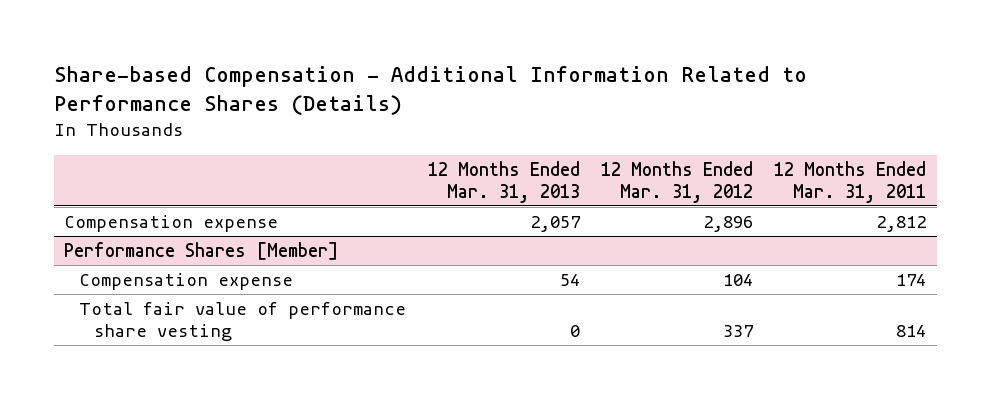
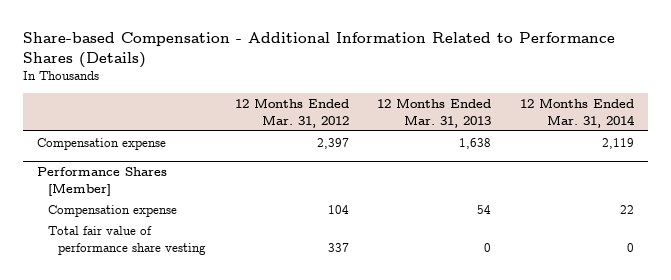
[774,160,927,203] 12 Months Ended Mar. 31, 2011 -> none
none -> [519,97,635,128] 12 Months Ended Mar. 31, 2014
[529,216,580,233] 2,057 -> [459,137,492,149] 1,638
[702,216,753,233] 2,896 -> [316,137,349,149] 2,397

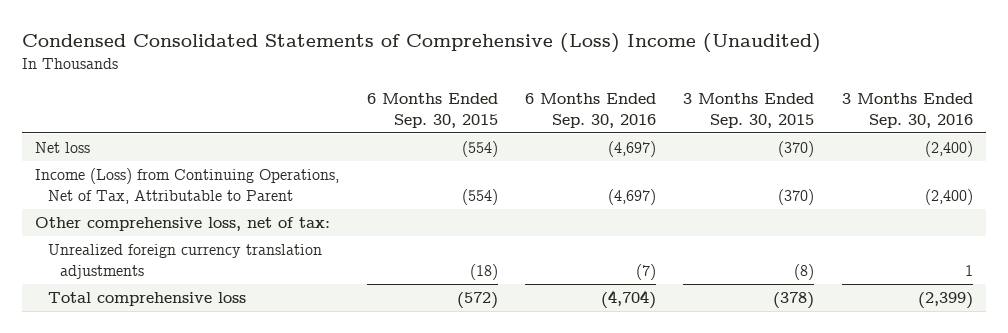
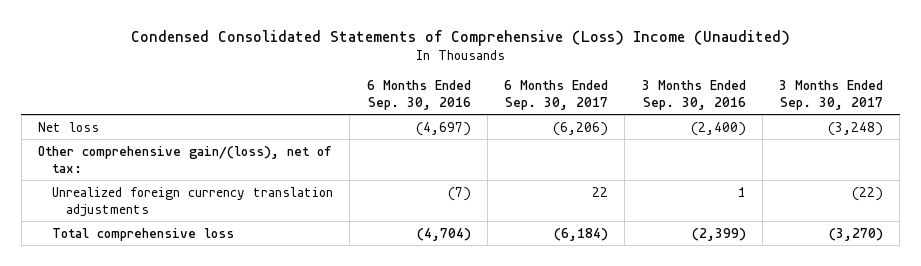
[366,93,498,128] 6 Months Ended Sep. 30, 2015 -> none
[683,93,815,128] 3 Months Ended Sep. 30, 2015 -> none
none -> [504,79,609,111] 6 Months Ended Sep. 30, 2017
none -> [779,79,884,111] 3 Months Ended Sep. 30, 2017
[35,168,340,205] Income (Loss) from Continuing Operations, Net of Tax, Attributable to Parent -> none
[35,217,331,232] Other comprehensive loss, net of tax: -> [37,145,331,173] Other comprehensive gain/(loss), net of tax:

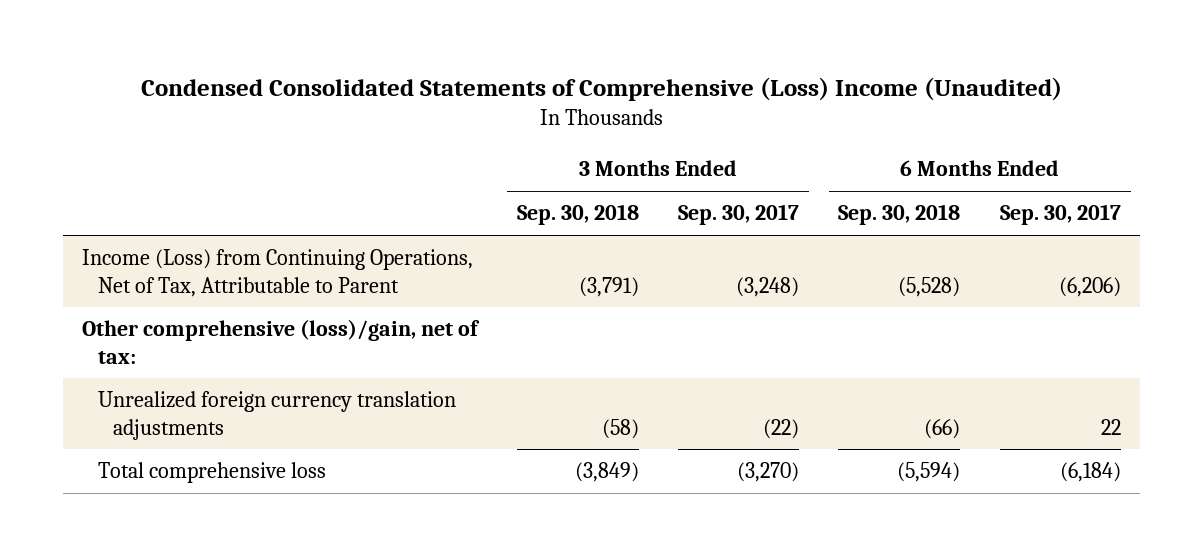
[366,79,471,111] 6 Months Ended Sep. 30, 2016 -> none
[641,79,746,111] 3 Months Ended Sep. 30, 2016 -> none
none -> [516,204,639,226] Sep. 30, 2018
none -> [838,204,961,226] Sep. 30, 2018
[37,121,99,132] Net loss -> [82,249,474,297] Income (Loss) from Continuing Operations, Net of Tax, Attributable to Parent
[37,145,331,173] Other comprehensive gain/(loss), net of tax: -> [82,319,481,364] Other comprehensive (loss)/gain, net of tax:

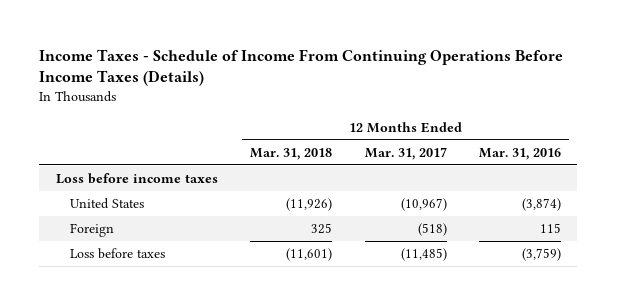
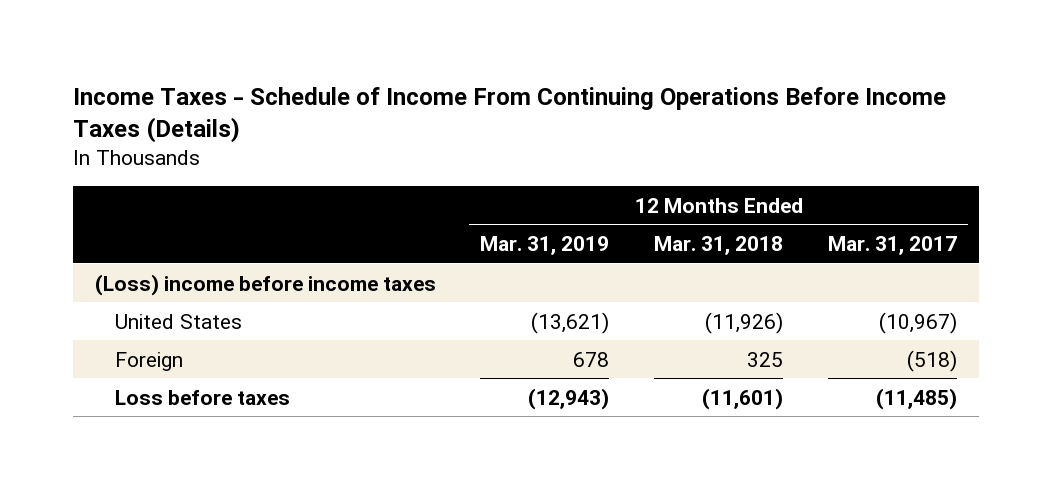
[479,147,562,160] Mar. 31, 2016 -> none
none -> [480,235,610,255] Mar. 31, 2019
[55,172,218,184] Loss before income taxes -> [94,273,436,296] (Loss) income before income taxes

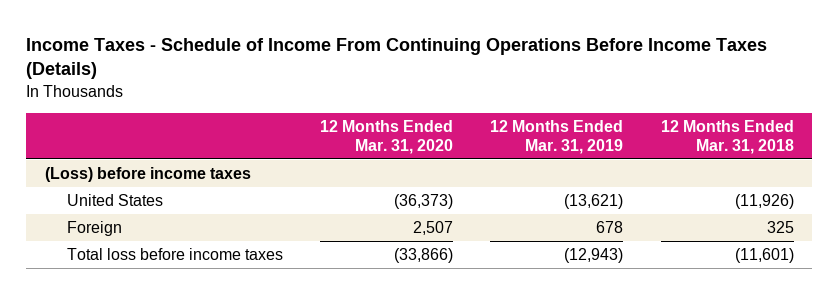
[827,235,957,255] Mar. 31, 2017 -> none
none -> [319,119,453,154] 12 Months Ended Mar. 31, 2020
[94,273,436,296] (Loss) income before income taxes -> [44,167,251,183] (Loss) before income taxes
[114,389,290,405] Loss before taxes -> [66,248,283,261] Total loss before income taxes

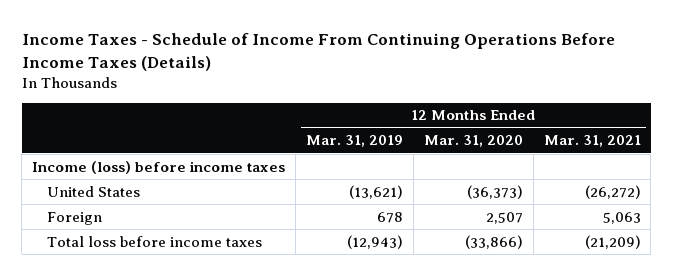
[660,119,794,154] 12 Months Ended Mar. 31, 2018 -> none
none -> [543,135,641,148] Mar. 31, 2021
[44,167,251,183] (Loss) before income taxes -> [32,160,286,174] Income (loss) before income taxes

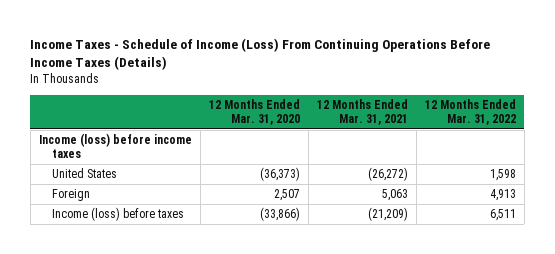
[21,32,615,71] Income Taxes - Schedule of Income From Continuing Operations Before Income Taxes (Details) -> [30,37,491,71] Income Taxes - Schedule of Income (Loss) From Continuing Operations Before Income Taxes (Details)
[305,135,403,148] Mar. 31, 2019 -> none
none -> [424,99,516,125] 12 Months Ended Mar. 31, 2022
[47,235,263,247] Total loss before income taxes -> [51,207,184,222] Income (loss) before taxes

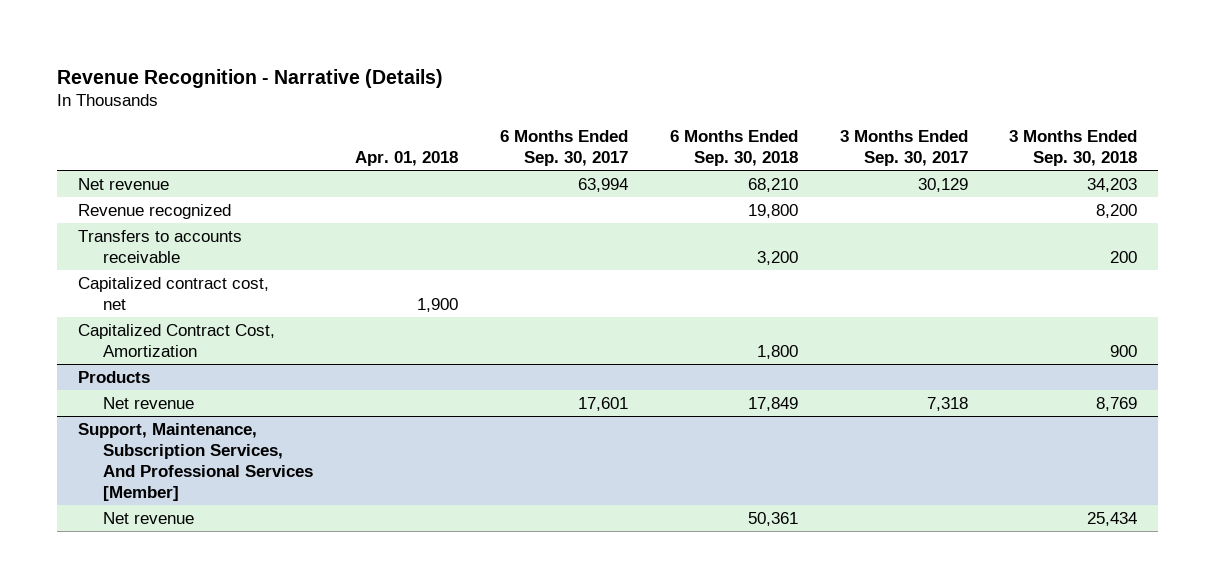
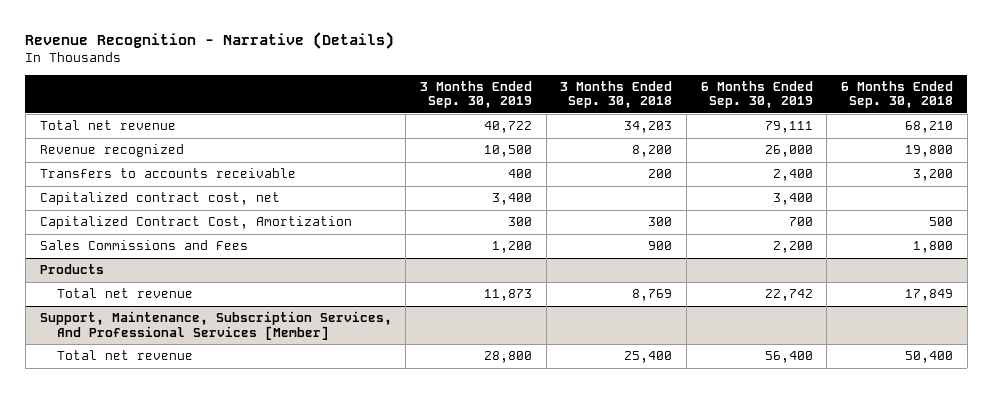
[355,151,459,167] Apr. 01, 2018 -> none
[499,130,628,167] 6 Months Ended Sep. 30, 2017 -> none
[839,130,968,167] 3 Months Ended Sep. 30, 2017 -> none
none -> [420,80,533,109] 3 Months Ended Sep. 30, 2019
none -> [700,80,813,109] 6 Months Ended Sep. 30, 2019
[78,177,170,190] Net revenue -> [39,120,176,131] Total net revenue
[756,344,798,359] 1,800 -> [929,217,954,227] 500
[1110,344,1138,357] 900 -> [648,217,673,227] 300
none -> [39,240,248,251] Sales Commissions and Fees
[103,396,195,409] Net revenue -> [57,288,194,299] Total net revenue
[103,511,195,524] Net revenue -> [57,350,194,361] Total net revenue
[747,511,798,526] 50,361 -> [905,351,954,364] 50,400
[1087,511,1138,526] 25,434 -> [624,351,673,364] 25,400

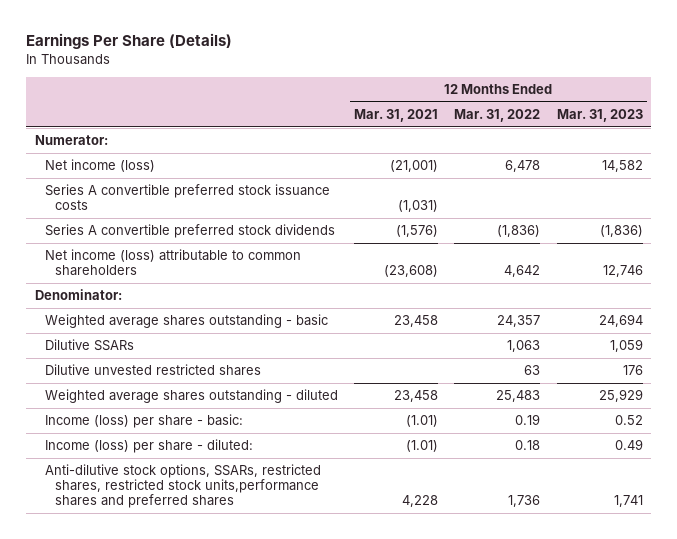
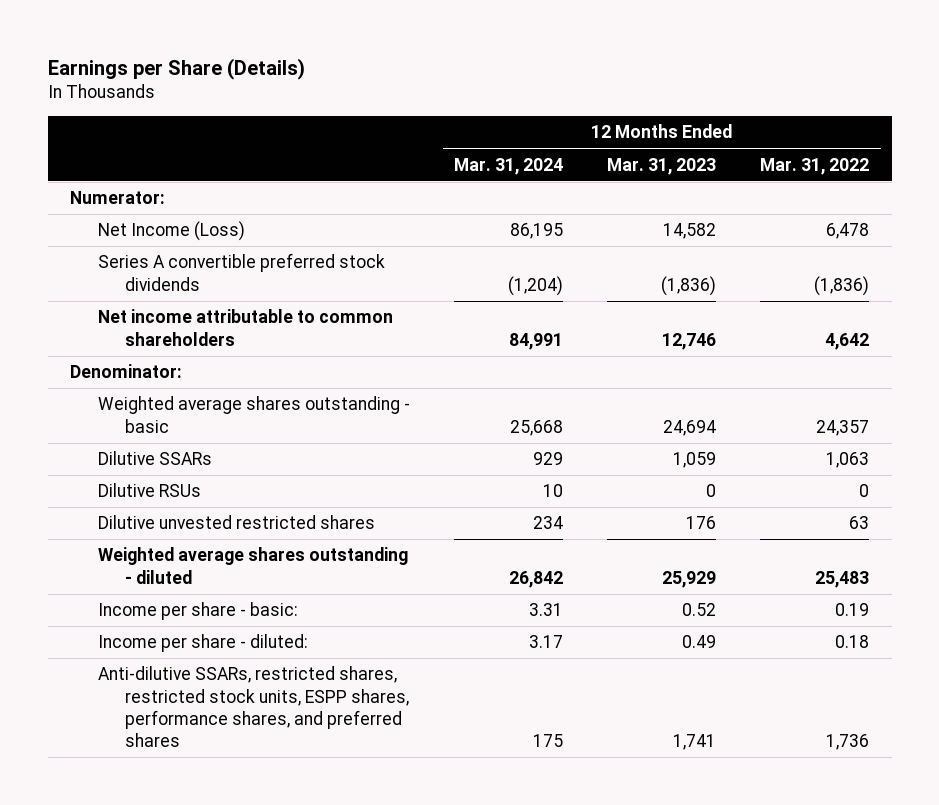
[26,33,233,50] Earnings Per Share (Details) -> [47,57,305,80] Earnings per Share (Details)
[353,108,438,122] Mar. 31, 2021 -> none
none -> [453,157,563,175] Mar. 31, 2024
[44,184,330,210] Series A convertible preferred stock issuance costs -> none
[44,159,155,173] Net income (loss) -> [97,221,245,242] Net Income (Loss)
[44,249,301,276] Net income (loss) attributable to common shareholders -> [97,309,393,346] Net income attributable to common shareholders
none -> [97,483,201,498] Dilutive RSUs
[44,414,243,429] Income (loss) per share - basic: -> [97,602,298,621] Income per share - basic:
[44,439,253,454] Income (loss) per share - diluted: -> [97,634,308,653] Income per share - diluted:
[44,464,321,508] Anti-dilutive stock options, SSARs, restricted shares, restricted stock units,performance shares and preferred shares -> [97,666,410,747] Anti-dilutive SSARs, restricted shares, restricted stock units, ESPP shares, performance shares, and preferred shares

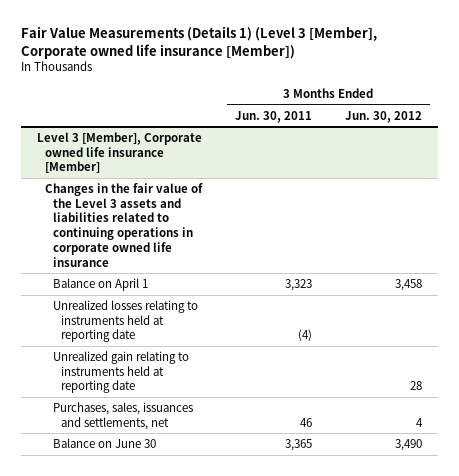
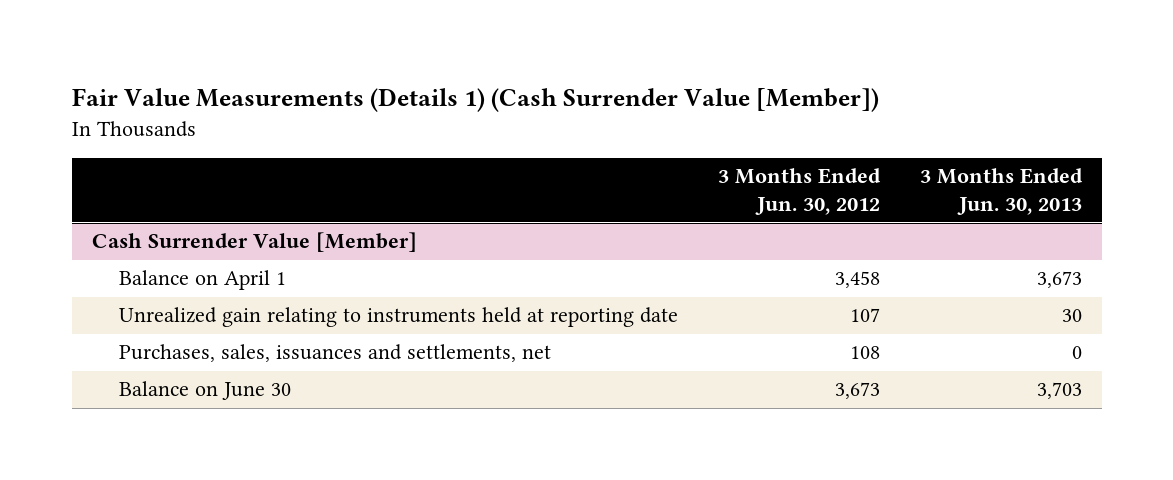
[20,26,377,59] Fair Value Measurements (Details 1) (Level 3 [Member], Corporate owned life insurance [Member]) -> [71,87,879,112] Fair Value Measurements (Details 1) (Cash Surrender Value [Member])
[234,110,312,123] Jun. 30, 2011 -> none
none -> [919,168,1083,215] 3 Months Ended Jun. 30, 2013
[37,132,203,174] Level 3 [Member], Corporate owned life insurance [Member] -> none
[45,183,204,267] Changes in the fair value of the Level 3 assets and liabilities related to continuing operations in corporate owned life insurance -> none
none -> [91,232,417,253] Cash Surrender Value [Member]
[53,300,199,343] Unrealized losses relating to instruments held at reporting date -> none
[409,381,422,391] 28 -> [850,308,881,323] 107
[415,417,423,427] 4 -> [850,346,881,360] 108
[394,439,422,452] 3,490 -> [835,382,881,400] 3,673

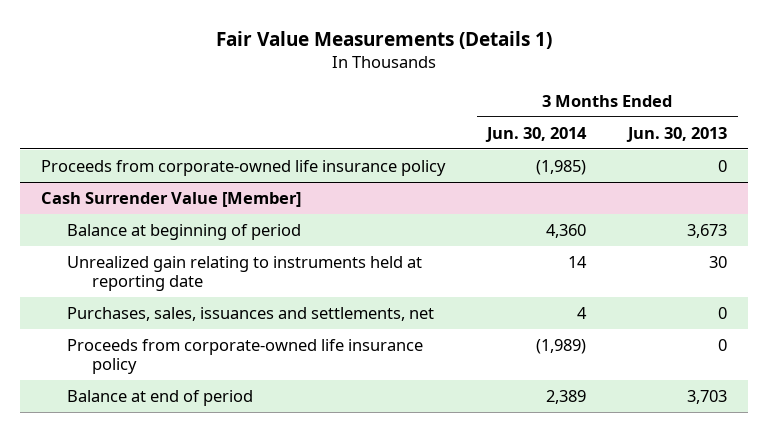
[71,87,879,112] Fair Value Measurements (Details 1) (Cash Surrender Value [Member]) -> [216,31,553,50] Fair Value Measurements (Details 1)
[718,168,882,215] 3 Months Ended Jun. 30, 2012 -> none
none -> [485,126,588,142] Jun. 30, 2014
none -> [41,159,447,176] Proceeds from corporate-owned life insurance policy
[119,270,287,291] Balance on April 1 -> [66,223,301,240] Balance at beginning of period
none -> [66,338,423,375] Proceeds from corporate-owned life insurance policy
[119,381,292,401] Balance on June 30 -> [66,389,253,406] Balance at end of period

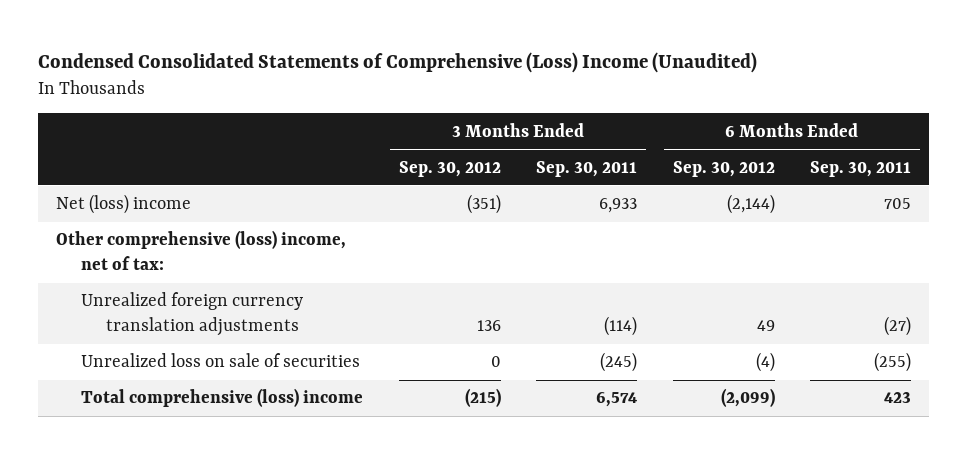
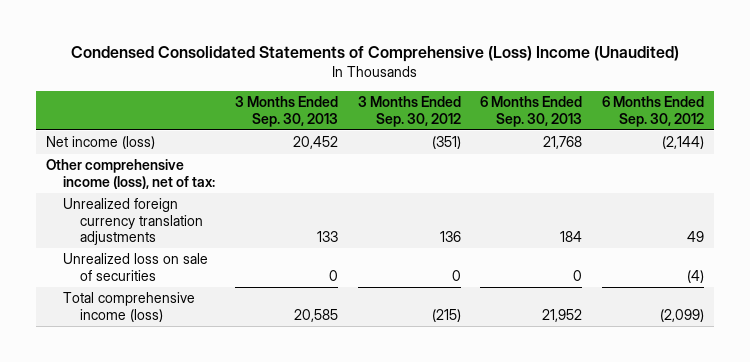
[536,160,638,177] Sep. 30, 2011 -> none
[810,160,912,177] Sep. 30, 2011 -> none
none -> [234,96,338,127] 3 Months Ended Sep. 30, 2013
none -> [480,96,583,127] 6 Months Ended Sep. 30, 2013
[55,194,191,215] Net (loss) income -> [45,136,155,150] Net income (loss)
[55,230,346,271] Other comprehensive (loss) income, net of tax: -> [45,159,216,189] Other comprehensive income (loss), net of tax:
[81,388,364,408] Total comprehensive (loss) income -> [63,292,196,322] Total comprehensive income (loss)

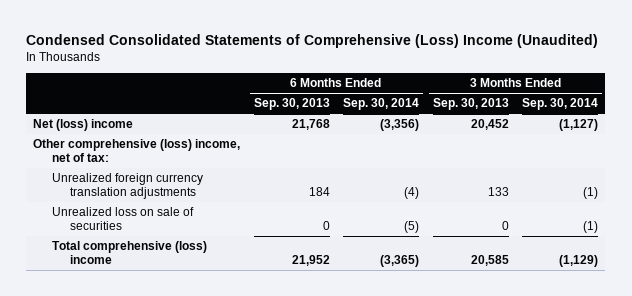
[357,96,461,127] 3 Months Ended Sep. 30, 2012 -> none
[602,96,705,127] 6 Months Ended Sep. 30, 2012 -> none
none -> [343,98,420,111] Sep. 30, 2014
none -> [522,98,599,111] Sep. 30, 2014
[45,136,155,150] Net income (loss) -> [33,119,134,132] Net (loss) income
[45,159,216,189] Other comprehensive income (loss), net of tax: -> [33,139,241,163] Other comprehensive (loss) income, net of tax:
[63,292,196,322] Total comprehensive income (loss) -> [51,241,207,265] Total comprehensive (loss) income

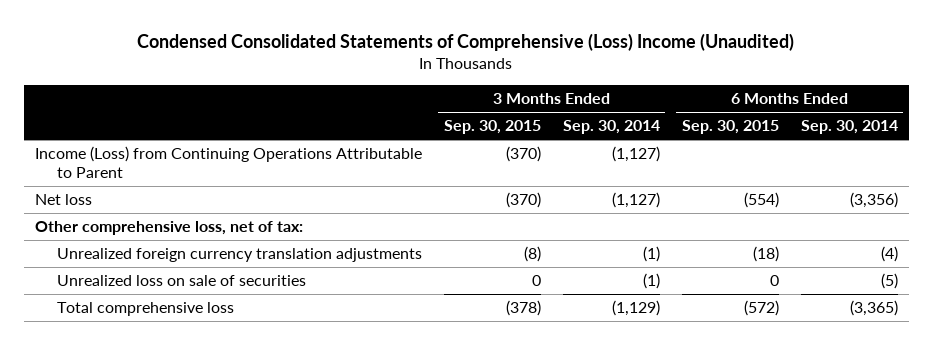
[253,98,330,111] Sep. 30, 2013 -> none
[432,98,509,111] Sep. 30, 2013 -> none
none -> [443,120,541,135] Sep. 30, 2015
none -> [681,120,779,135] Sep. 30, 2015
none -> [34,146,422,178] Income (Loss) from Continuing Operations Attributable to Parent
[33,119,134,132] Net (loss) income -> [34,194,92,206] Net loss
[33,139,241,163] Other comprehensive (loss) income, net of tax: -> [34,221,303,236] Other comprehensive loss, net of tax:
[51,241,207,265] Total comprehensive (loss) income -> [57,302,235,317] Total comprehensive loss

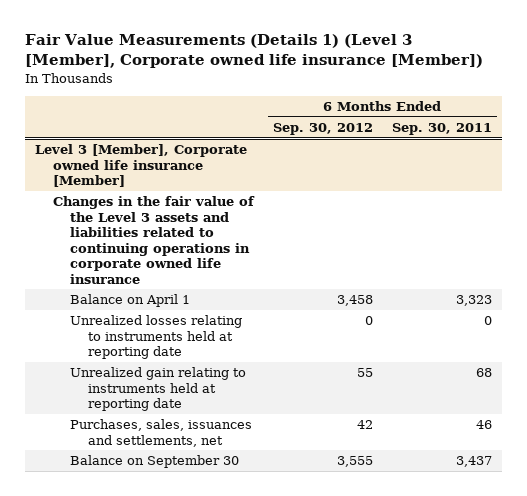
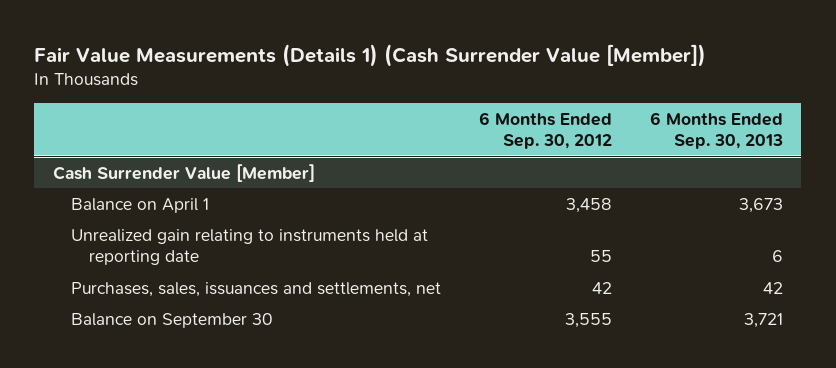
[25,34,484,69] Fair Value Measurements (Details 1) (Level 3 [Member], Corporate owned life insurance [Member]) -> [34,43,707,67] Fair Value Measurements (Details 1) (Cash Surrender Value [Member])
[392,122,493,135] Sep. 30, 2011 -> none
none -> [649,111,783,150] 6 Months Ended Sep. 30, 2013
[34,144,247,188] Level 3 [Member], Corporate owned life insurance [Member] -> none
[52,196,255,284] Changes in the fair value of the Level 3 assets and liabilities related to continuing operations in corporate owned life insurance -> none
none -> [53,163,316,182] Cash Surrender Value [Member]
[70,315,243,360] Unrealized losses relating to instruments held at reporting date -> none

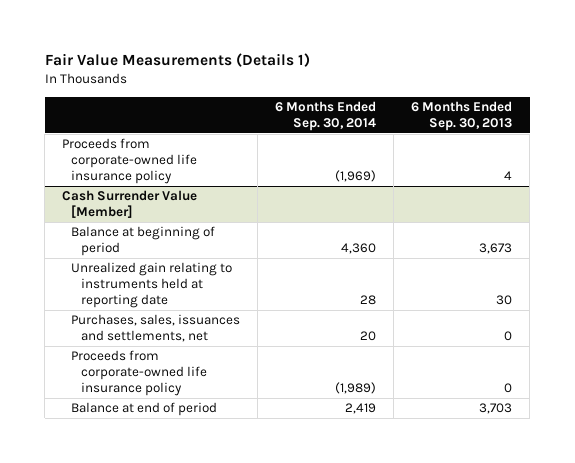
[34,43,707,67] Fair Value Measurements (Details 1) (Cash Surrender Value [Member]) -> [44,53,310,68] Fair Value Measurements (Details 1)
[478,111,612,150] 6 Months Ended Sep. 30, 2012 -> none
none -> [275,101,377,132] 6 Months Ended Sep. 30, 2014
none -> [62,138,198,185] Proceeds from corporate-owned life insurance policy
[71,312,274,328] Balance on September 30 -> none
[71,197,210,213] Balance on April 1 -> [71,226,216,257] Balance at beginning of period
[771,250,783,263] 6 -> [496,295,513,306] 30
[762,281,783,294] 42 -> [504,331,513,342] 0
none -> [71,350,207,397] Proceeds from corporate-owned life insurance policy
none -> [71,402,218,417] Balance at end of period

